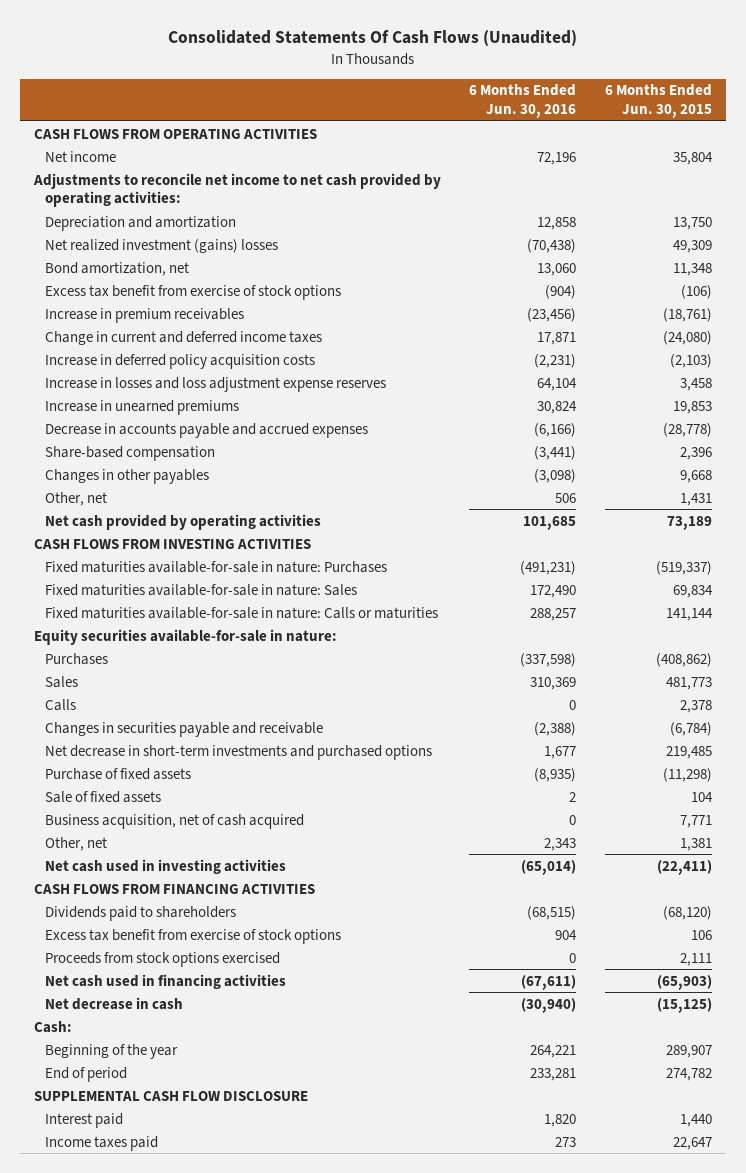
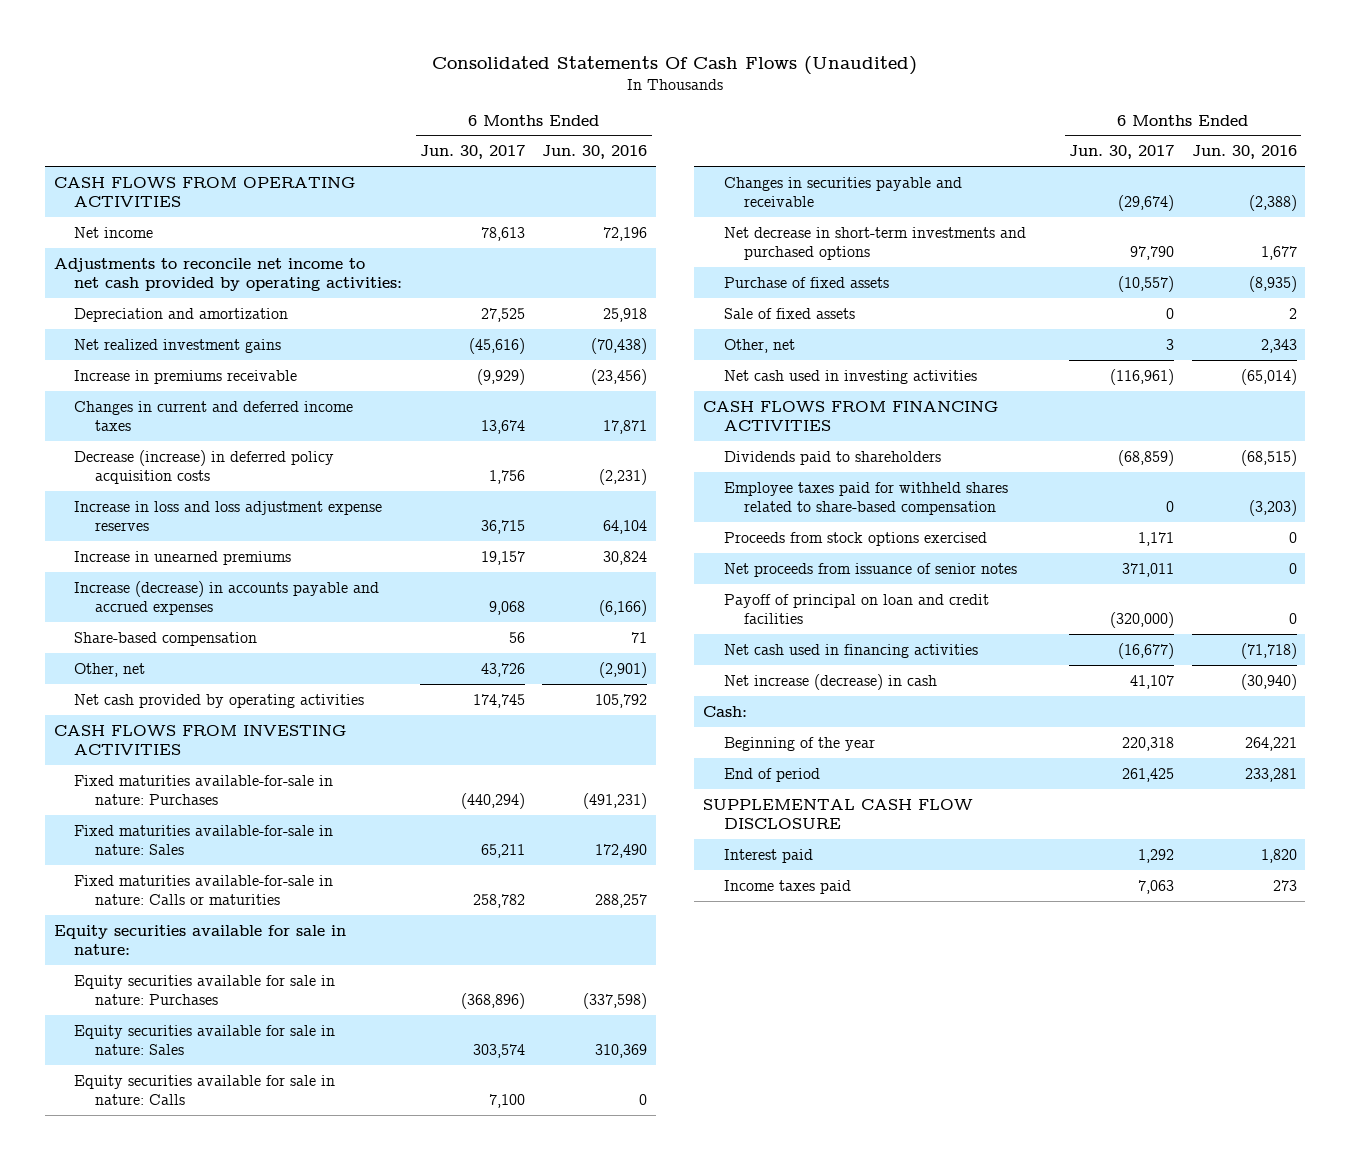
[604,84,712,119] 6 Months Ended Jun. 30, 2015 -> none
none -> [419,145,525,160] Jun. 30, 2017
[44,261,189,276] Bond amortization, net -> none
[44,284,341,300] Excess tax benefit from exercise of stock options -> none
[537,216,577,230] 12,858 -> [603,307,648,322] 25,918
[44,238,278,253] Net realized investment (gains) losses -> [74,338,282,353] Net realized investment gains
[44,307,244,323] Increase in premium receivables -> [74,369,298,384] Increase in premiums receivable
[44,330,322,345] Change in current and deferred income taxes -> [74,400,354,431] Changes in current and deferred income taxes
[44,353,315,369] Increase in deferred policy acquisition costs -> [74,449,335,484] Decrease (increase) in deferred policy acquisition costs
[44,376,386,392] Increase in losses and loss adjustment expense reserves -> [74,500,383,531] Increase in loss and loss adjustment expense reserves
[44,468,209,484] Changes in other payables -> none
[44,422,368,438] Decrease in accounts payable and accrued expenses -> [74,580,380,615] Increase (decrease) in accounts payable and accrued expenses
[534,445,577,460] (3,441) -> [631,631,648,643] 71
[555,492,577,503] 506 -> [599,661,648,678] (2,901)
[523,515,577,530] 101,685 -> [595,693,648,708] 105,792
[44,698,76,711] Calls -> none
[34,628,338,645] Equity securities available-for-sale in nature: -> [53,924,346,955] Equity securities available for sale in nature:
[44,652,108,665] Purchases -> [74,974,336,1005] Equity securities available for sale in nature: Purchases
[44,675,78,688] Sales -> [74,1024,336,1055] Equity securities available for sale in nature: Sales
none -> [74,1074,336,1105] Equity securities available for sale in nature: Calls
[44,813,304,829] Business acquisition, net of cash acquired -> none
[44,928,341,944] Excess tax benefit from exercise of stock options -> none
none -> [723,481,1008,515] Employee taxes paid for withheld shares related to share-based compensation
none -> [723,562,1017,577] Net proceeds from issuance of senior notes
none -> [723,593,989,624] Payoff of principal on loan and credit facilities
[521,974,577,990] (67,611) -> [1240,642,1297,659] (71,718)
[44,996,183,1010] Net decrease in cash -> [723,673,937,690] Net increase (decrease) in cash

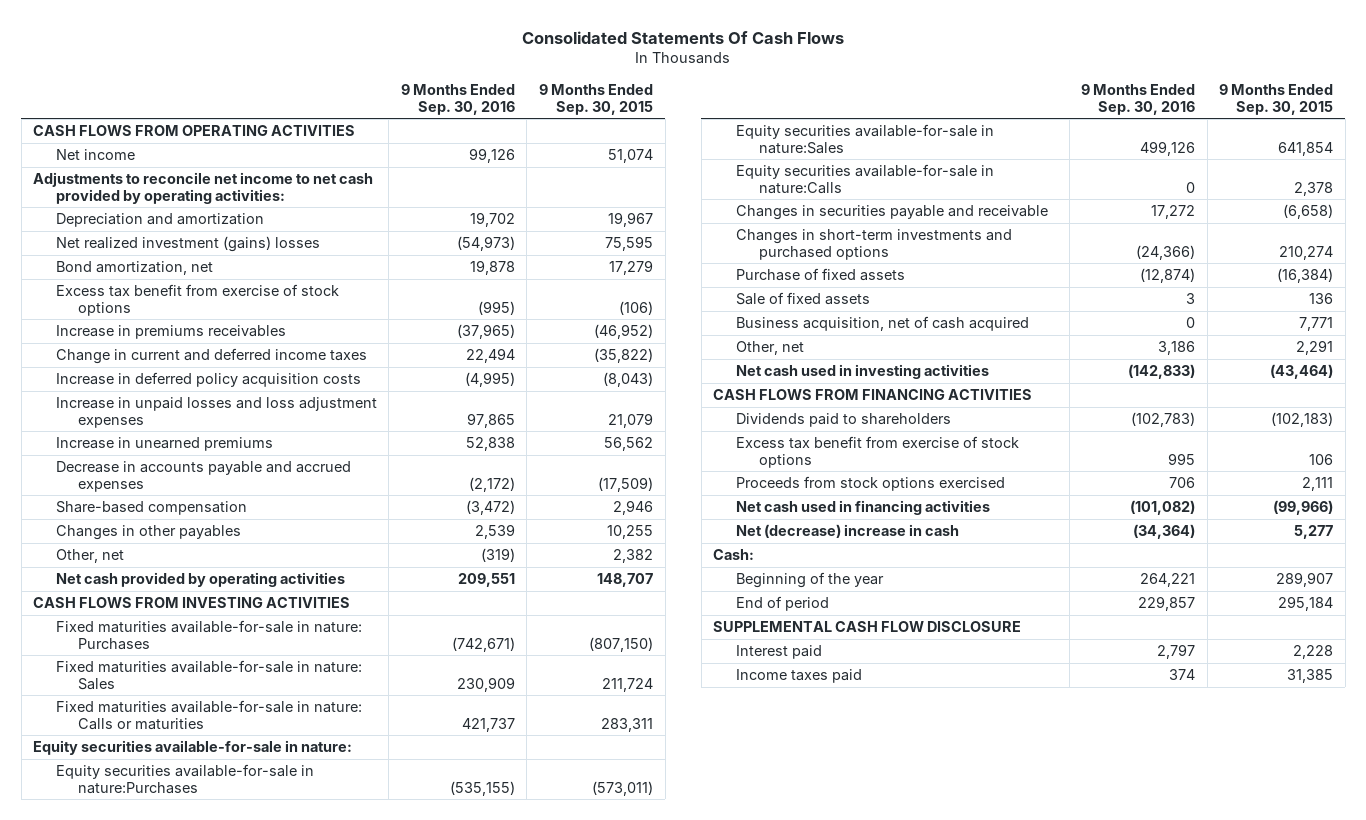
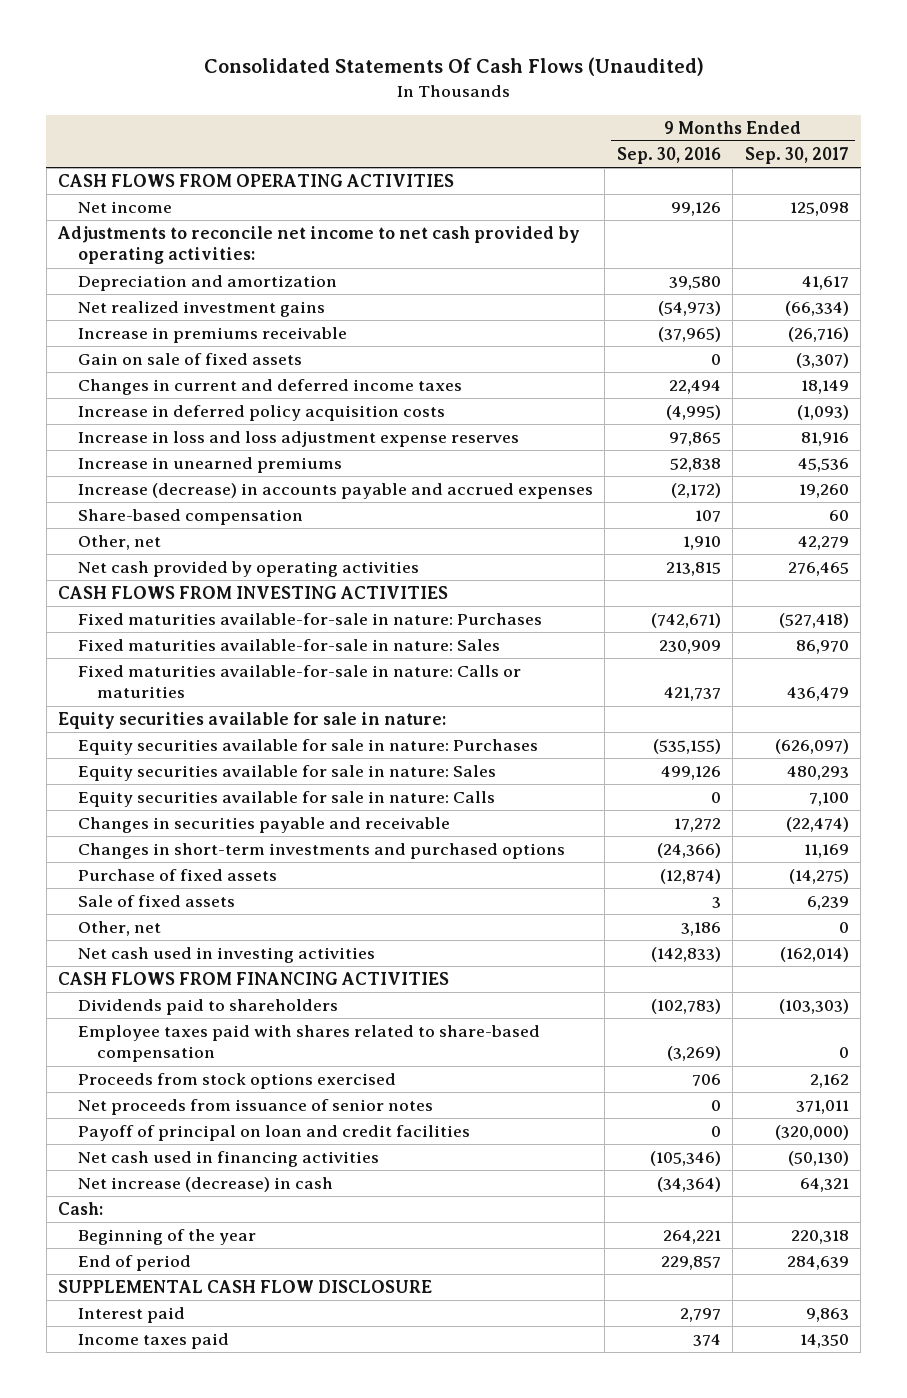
[522,30,845,44] Consolidated Statements Of Cash Flows -> [203,57,704,77] Consolidated Statements Of Cash Flows (Unaudited)
[539,83,654,115] 9 Months Ended Sep. 30, 2015 -> none
none -> [744,147,849,165] Sep. 30, 2017
[55,261,213,276] Bond amortization, net -> none
[55,284,339,316] Excess tax benefit from exercise of stock options -> none
[469,212,515,228] 19,702 -> [668,276,721,291] 39,580
[55,236,320,253] Net realized investment (gains) losses -> [77,301,325,318] Net realized investment gains
[55,325,286,340] Increase in premiums receivables -> [77,327,347,344] Increase in premiums receivable
none -> [77,353,302,366] Gain on sale of fixed assets
[55,348,367,365] Change in current and deferred income taxes -> [77,379,462,396] Changes in current and deferred income taxes
[55,397,377,428] Increase in unpaid losses and loss adjustment expenses -> [77,431,519,448] Increase in loss and loss adjustment expense reserves
[55,525,241,541] Changes in other payables -> none
[55,461,351,492] Decrease in accounts payable and accrued expenses -> [77,483,593,500] Increase (decrease) in accounts payable and accrued expenses
[465,500,515,516] (3,472) -> [694,510,721,523] 107
[480,548,515,563] (319) -> [682,536,721,551] 1,910
[457,573,515,588] 209,551 -> [665,562,721,577] 213,815
[33,740,353,756] Equity securities available-for-sale in nature: -> [58,712,447,730] Equity securities available for sale in nature:
[55,764,314,794] Equity securities available-for-sale in nature:Purchases -> [77,739,538,756] Equity securities available for sale in nature: Purchases
[735,124,994,154] Equity securities available-for-sale in nature:Sales -> [77,765,496,782] Equity securities available for sale in nature: Sales
[735,164,994,194] Equity securities available-for-sale in nature:Calls -> [77,791,495,808] Equity securities available for sale in nature: Calls
[735,316,1029,332] Business acquisition, net of cash acquired -> none
[735,436,1019,468] Excess tax benefit from exercise of stock options -> none
none -> [77,1025,540,1063] Employee taxes paid with shares related to share-based compensation
none -> [77,1099,433,1116] Net proceeds from issuance of senior notes
none -> [77,1125,470,1142] Payoff of principal on loan and credit facilities
[1130,500,1196,516] (101,082) -> [649,1151,721,1167] (105,346)
[735,524,959,539] Net (decrease) increase in cash -> [77,1177,333,1193] Net increase (decrease) in cash

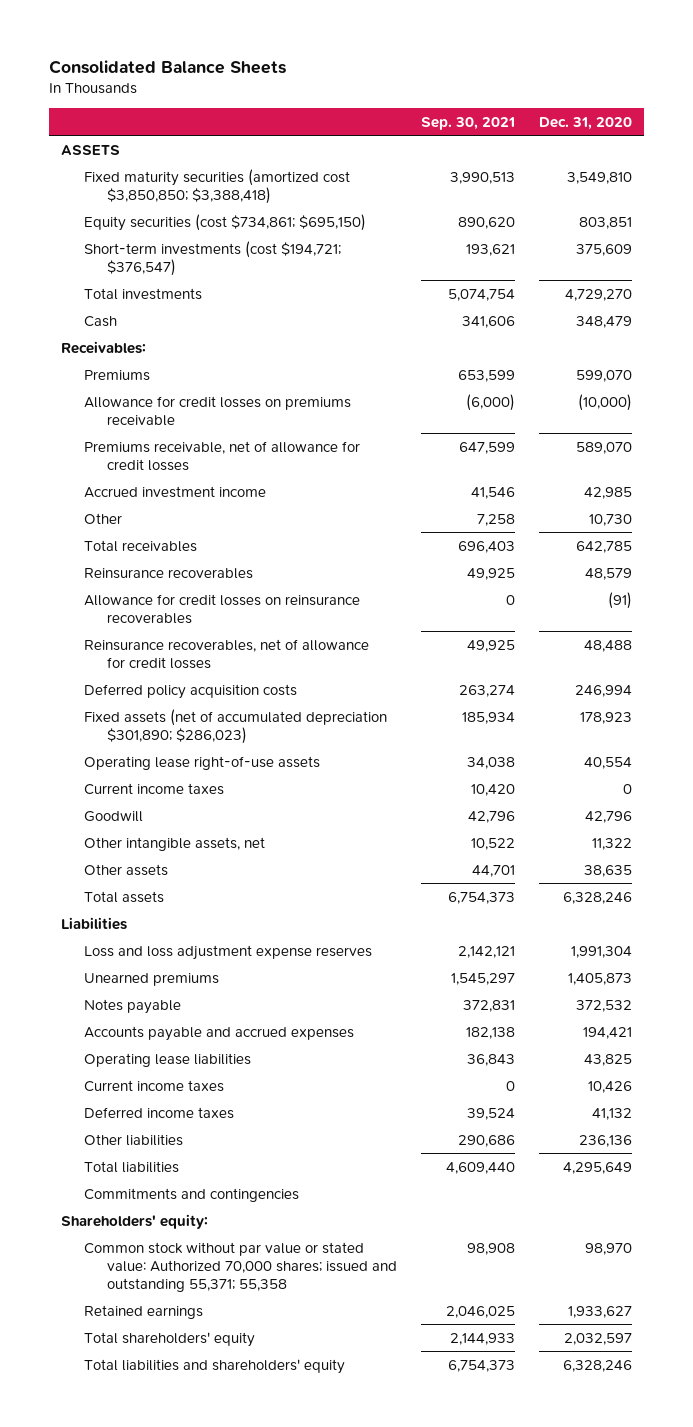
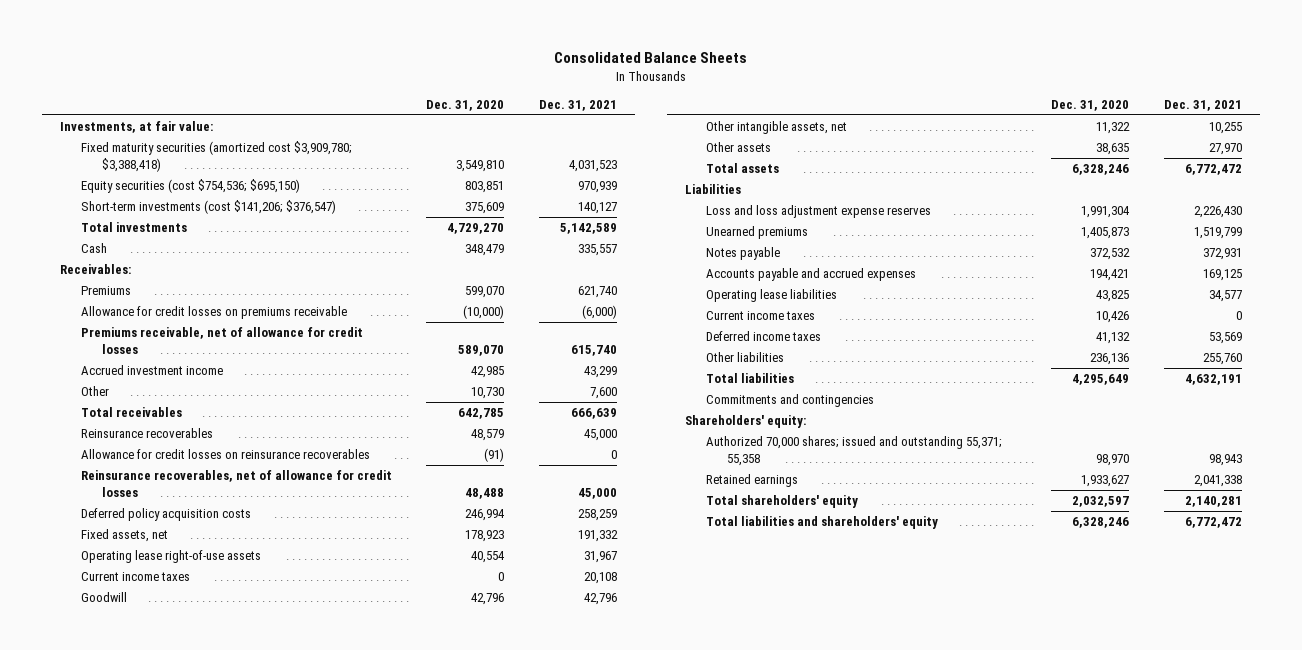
[421,116,516,130] Sep. 30, 2021 -> none
none -> [539,100,618,112] Dec. 31, 2021
[61,144,121,155] ASSETS -> none
none -> [59,121,213,134] Investments, at fair value:
[84,168,351,204] Fixed maturity securities (amortized cost $3,850,850; $3,388,418) -> [80,141,352,173] Fixed maturity securities (amortized cost $3,909,780; $3,388,418)
[84,213,367,231] Equity securities (cost $734,861; $695,150) -> [80,179,300,194] Equity securities (cost $754,536; $695,150)
[84,240,342,276] Short-term investments (cost $194,721; $376,547) -> [80,200,336,215] Short-term investments (cost $141,206; $376,547)
[84,708,388,744] Fixed assets (net of accumulated depreciation $301,890; $286,023) -> [80,529,168,543] Fixed assets, net
[84,1241,397,1292] Common stock without par value or stated value: Authorized 70,000 shares; issued and outstanding 55,371; 55,358 -> [705,436,1002,467] Authorized 70,000 shares; issued and outstanding 55,371; 55,358

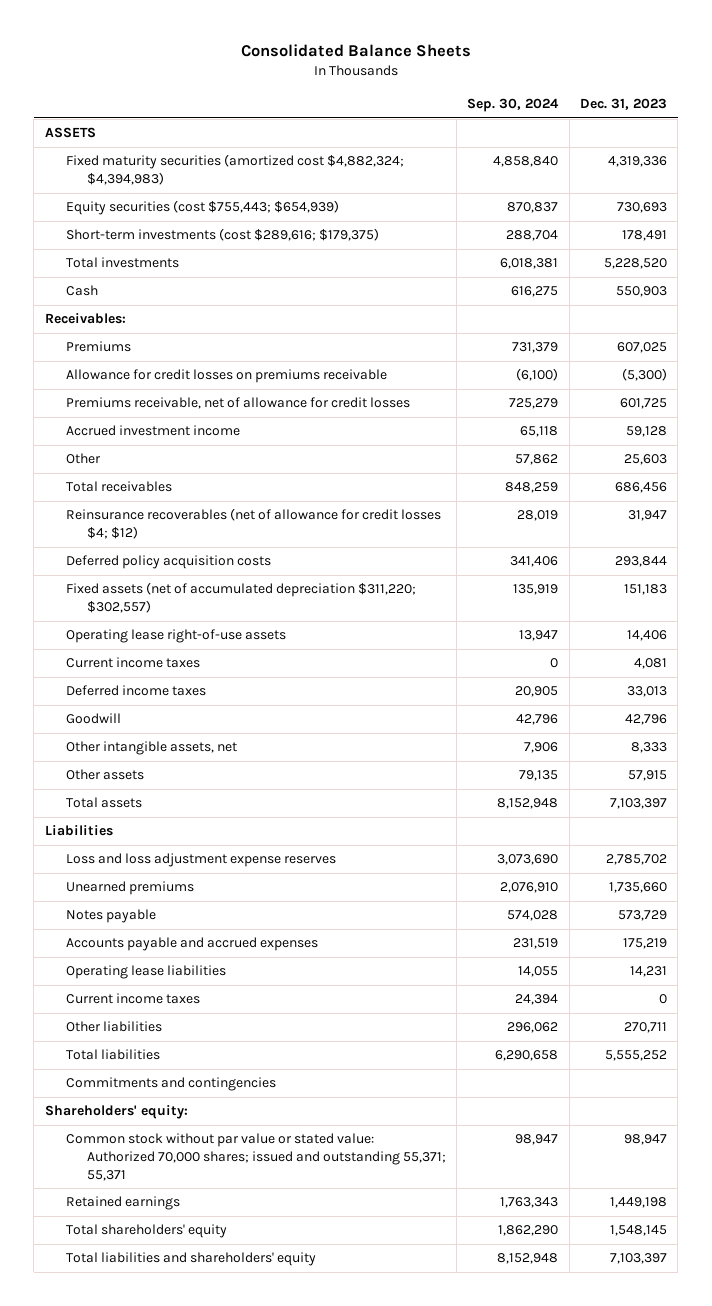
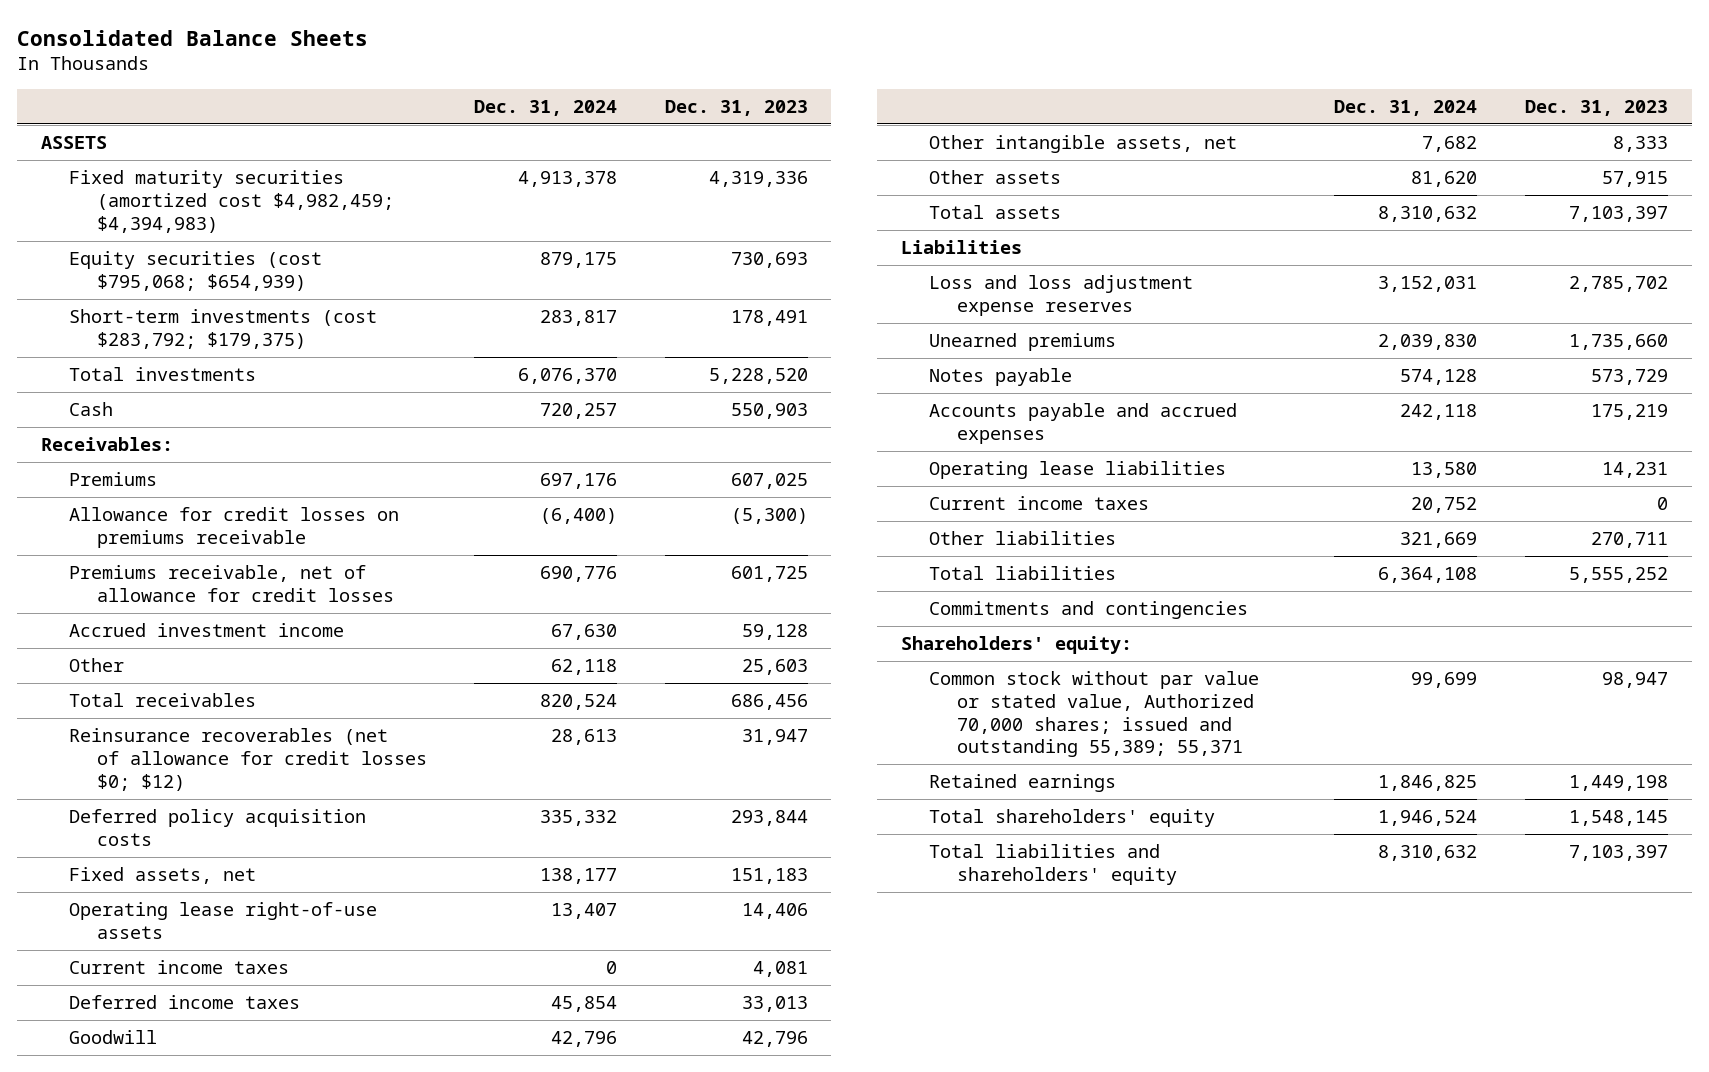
[467,98,560,113] Sep. 30, 2024 -> none
none -> [474,99,618,116] Dec. 31, 2024
[65,154,404,186] Fixed maturity securities (amortized cost $4,882,324; $4,394,983) -> [68,170,394,233] Fixed maturity securities (amortized cost $4,982,459; $4,394,983)
[65,200,339,216] Equity securities (cost $755,443; $654,939) -> [68,251,322,291] Equity securities (cost $795,068; $654,939)
[65,228,379,242] Short-term investments (cost $289,616; $179,375) -> [68,309,377,349] Short-term investments (cost $283,792; $179,375)
[65,508,441,540] Reinsurance recoverables (net of allowance for credit losses $4; $12) -> [68,728,427,791] Reinsurance recoverables (net of allowance for credit losses $0; $12)
[65,582,416,614] Fixed assets (net of accumulated depreciation $311,220; $302,557) -> [68,867,256,885] Fixed assets, net
[65,1133,446,1181] Common stock without par value or stated value: Authorized 70,000 shares; issued and outstanding 55,371; 55,371 -> [928,671,1259,758] Common stock without par value or stated value, Authorized 70,000 shares; issued and outstanding 55,389; 55,371

